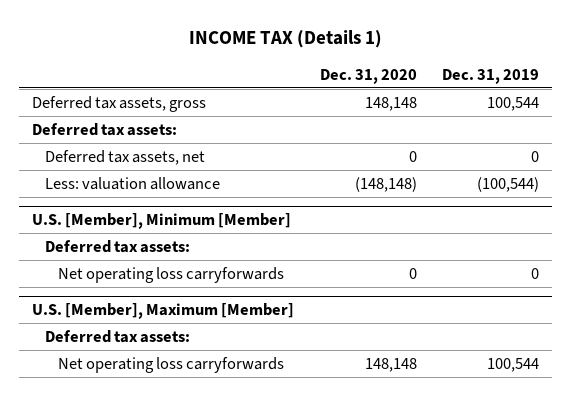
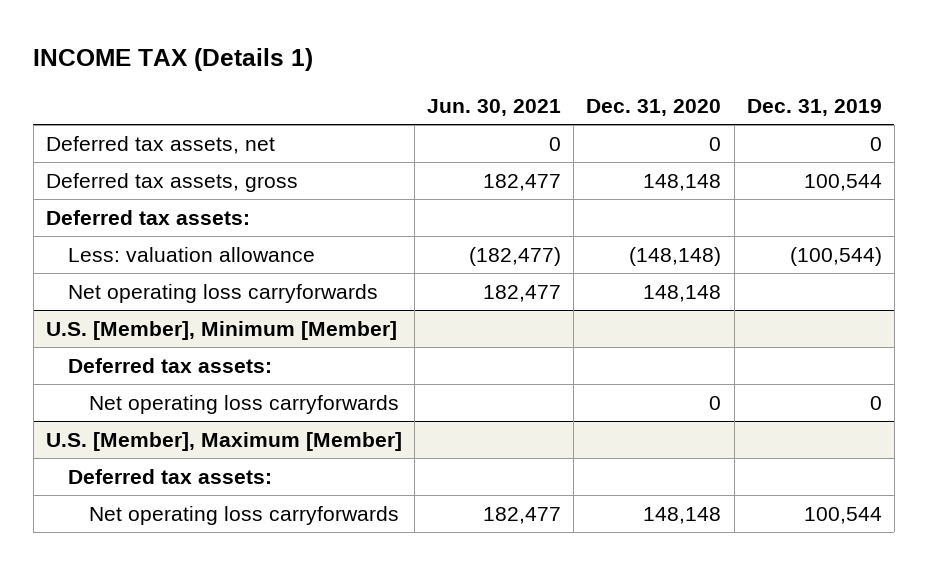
none -> [427,98,562,116] Jun. 30, 2021
[45,149,206,165] Deferred tax assets, net -> [45,135,275,154] Deferred tax assets, net
none -> [67,283,378,303] Net operating loss carryforwards

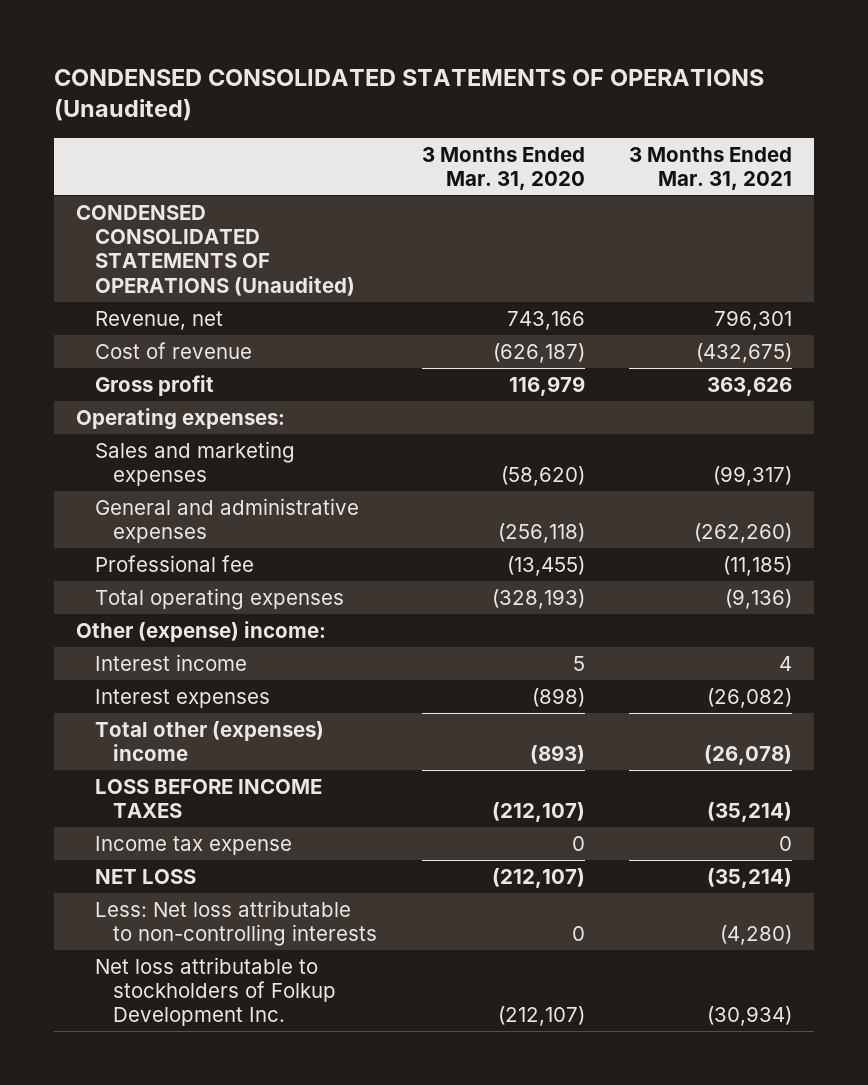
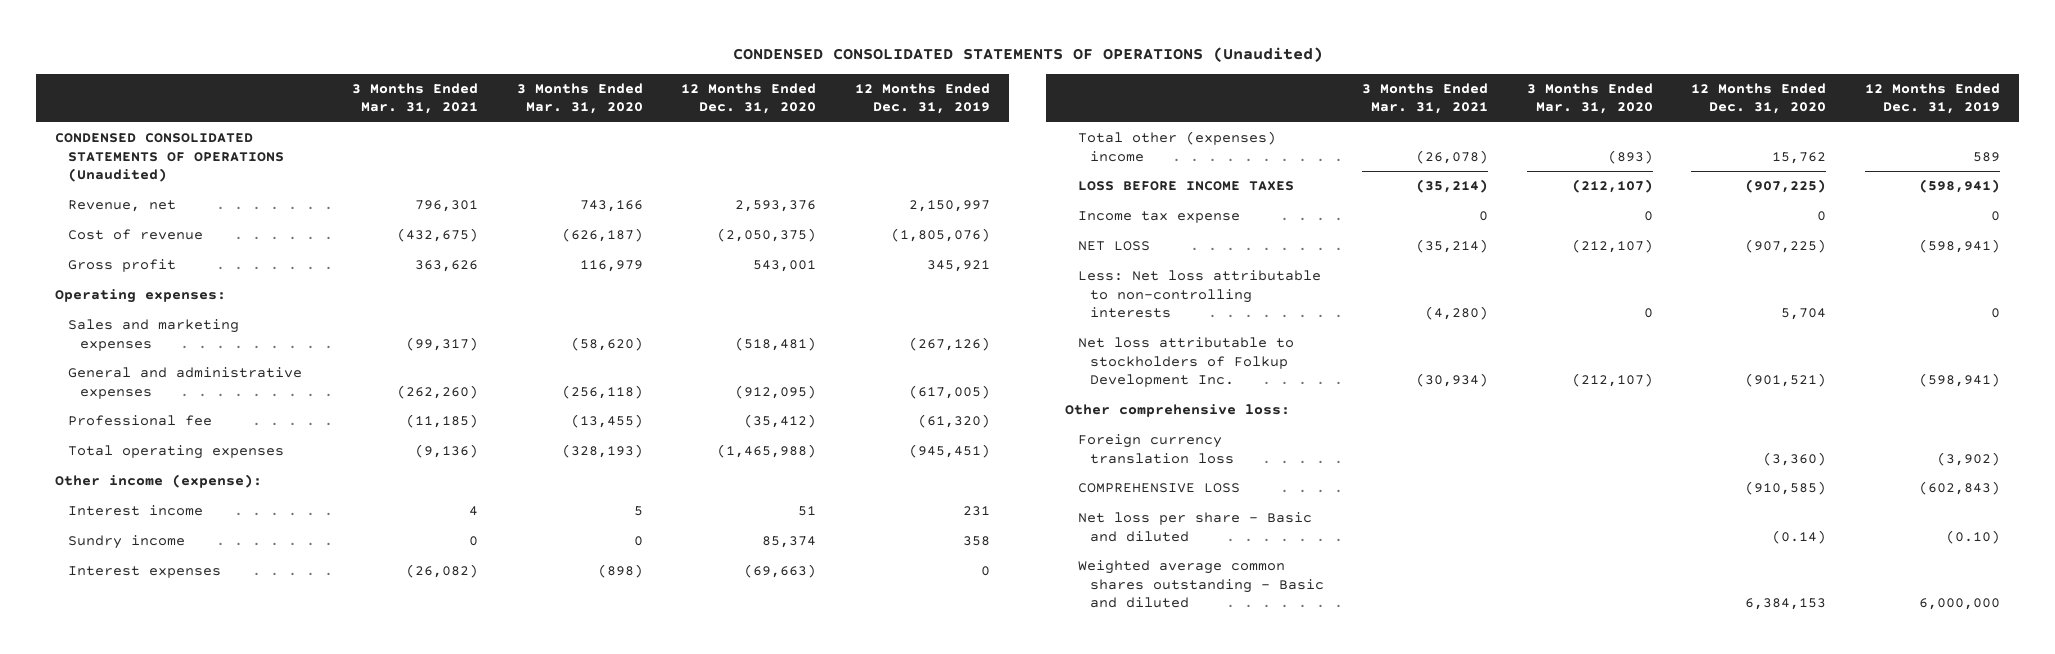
none -> [681,82,817,115] 12 Months Ended Dec. 31, 2020
none -> [854,82,990,115] 12 Months Ended Dec. 31, 2019
[76,620,327,642] Other (expense) income: -> [55,474,263,489] Other income (expense):
none -> [67,535,185,550] Sundry income
none -> [1065,404,1291,418] Other comprehensive loss:
none -> [1077,434,1234,464] Foreign currency translation loss
none -> [1077,483,1240,494] COMPREHENSIVE LOSS
none -> [1077,512,1312,542] Net loss per share - Basic and diluted
none -> [1077,560,1324,609] Weighted average common shares outstanding - Basic and diluted

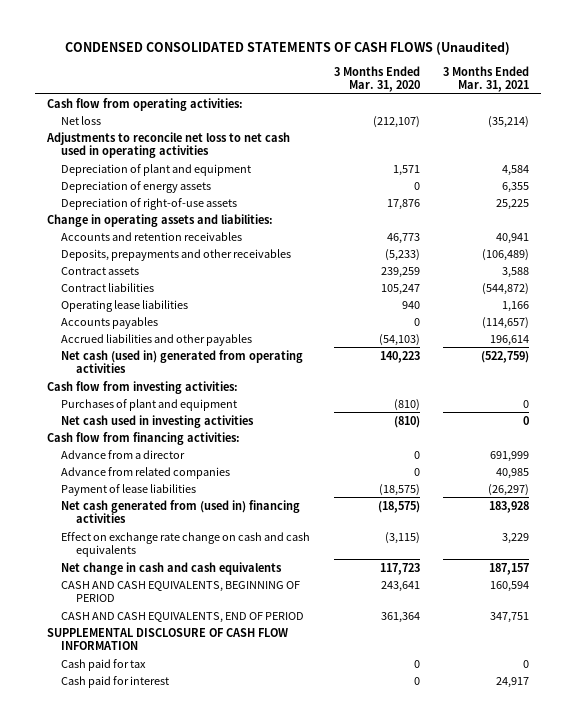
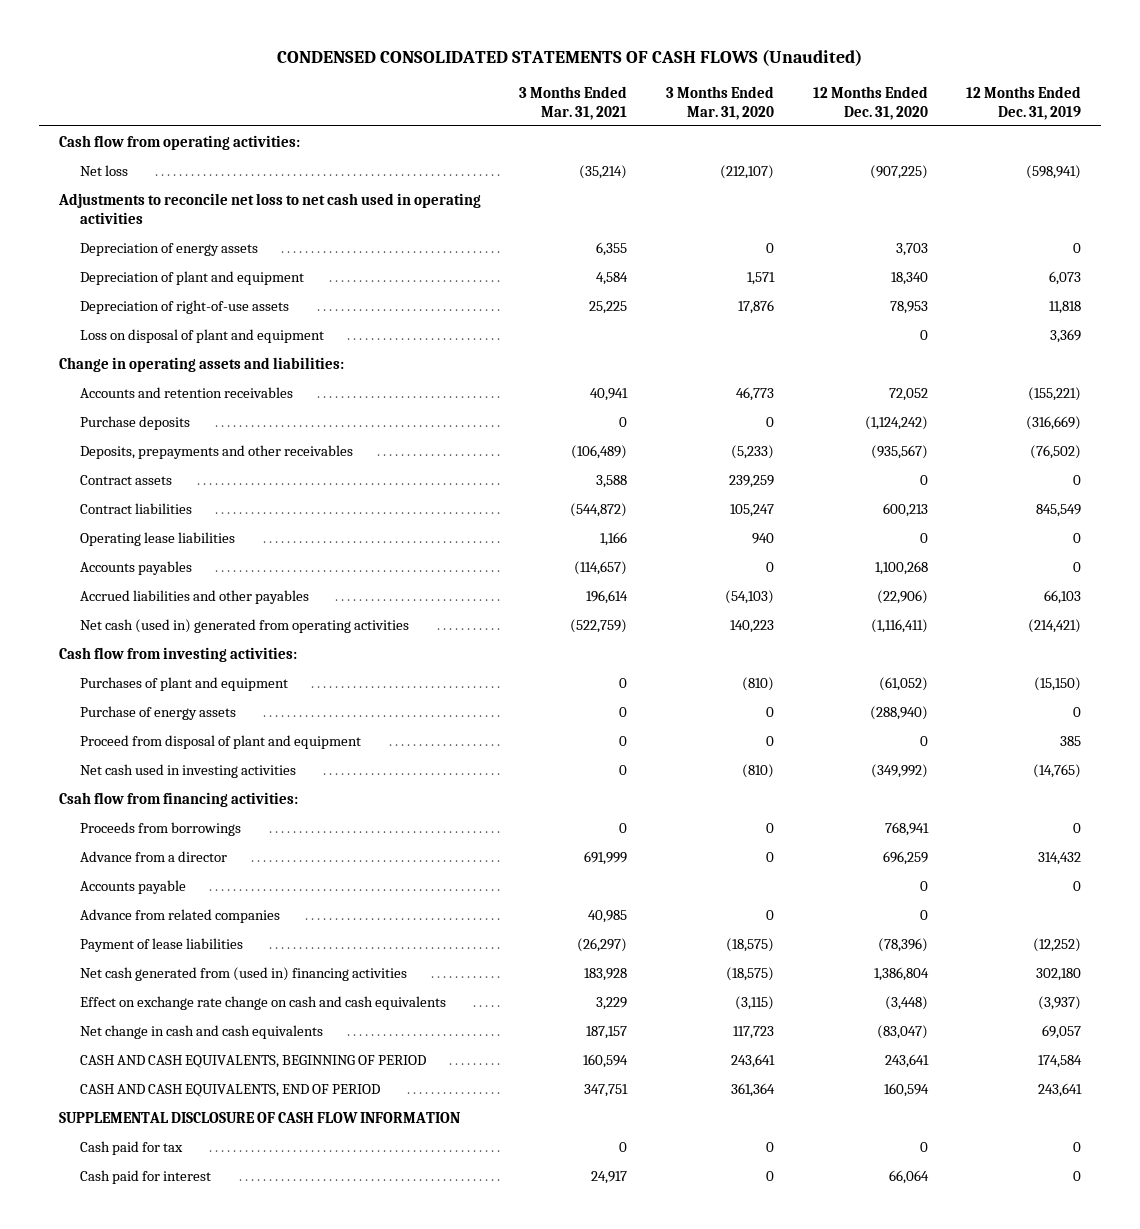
none -> [812,85,928,120] 12 Months Ended Dec. 31, 2020
none -> [966,85,1082,120] 12 Months Ended Dec. 31, 2019
[61,163,252,176] Depreciation of plant and equipment -> [80,270,305,285] Depreciation of plant and equipment
none -> [80,328,325,343] Loss on disposal of plant and equipment
none -> [80,415,191,430] Purchase deposits
none -> [80,705,237,720] Purchase of energy assets
none -> [80,734,362,749] Proceed from disposal of plant and equipment
[46,431,240,445] Cash flow from financing activities: -> [58,791,298,807] Csah flow from financing activities:
none -> [80,821,242,836] Proceeds from borrowings
none -> [80,879,187,894] Accounts payable

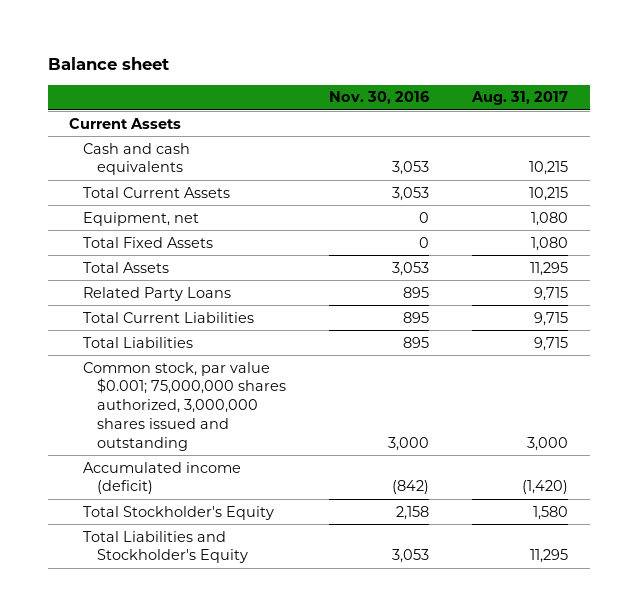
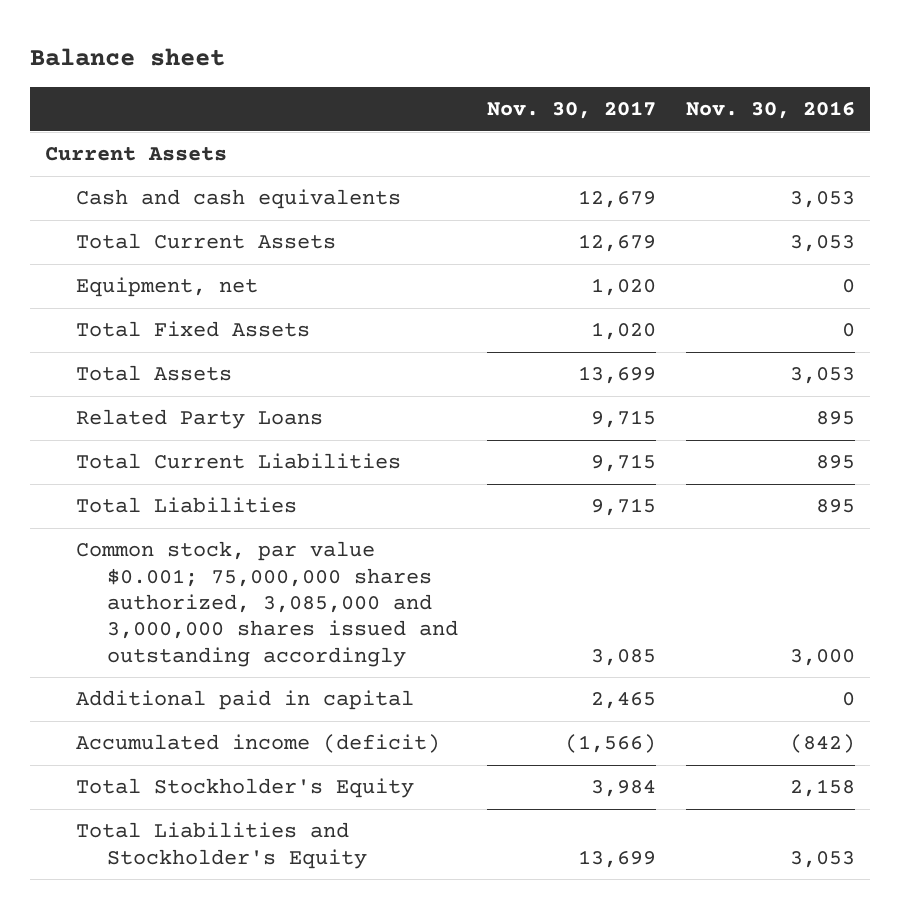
[471,91,569,106] Aug. 31, 2017 -> none
none -> [487,101,657,120] Nov. 30, 2017
[83,361,287,451] Common stock, par value $0.001; 75,000,000 shares authorized, 3,000,000 shares issued and outstanding -> [75,541,458,667] Common stock, par value $0.001; 75,000,000 shares authorized, 3,085,000 and 3,000,000 shares issued and outstanding accordingly
none -> [75,690,414,711] Additional paid in capital

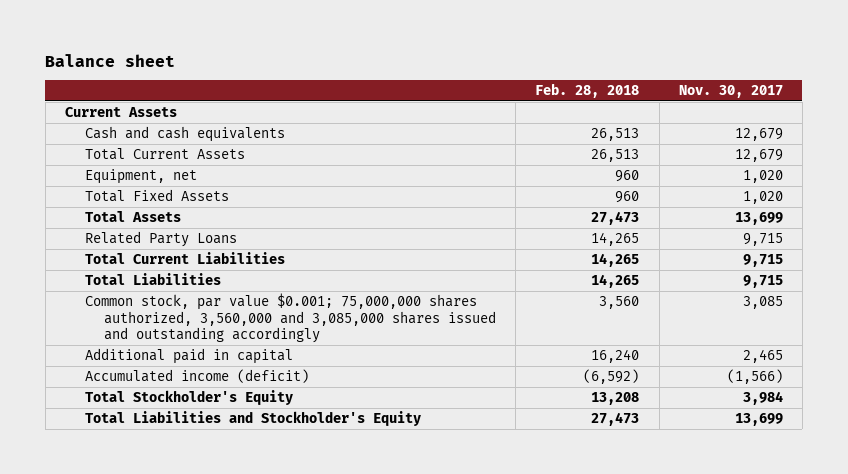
[685,101,855,120] Nov. 30, 2016 -> none
none -> [535,83,640,99] Feb. 28, 2018
[75,541,458,667] Common stock, par value $0.001; 75,000,000 shares authorized, 3,085,000 and 3,000,000 shares issued and outstanding accordingly -> [84,293,497,344] Common stock, par value $0.001; 75,000,000 shares authorized, 3,560,000 and 3,085,000 shares issued and outstanding accordingly

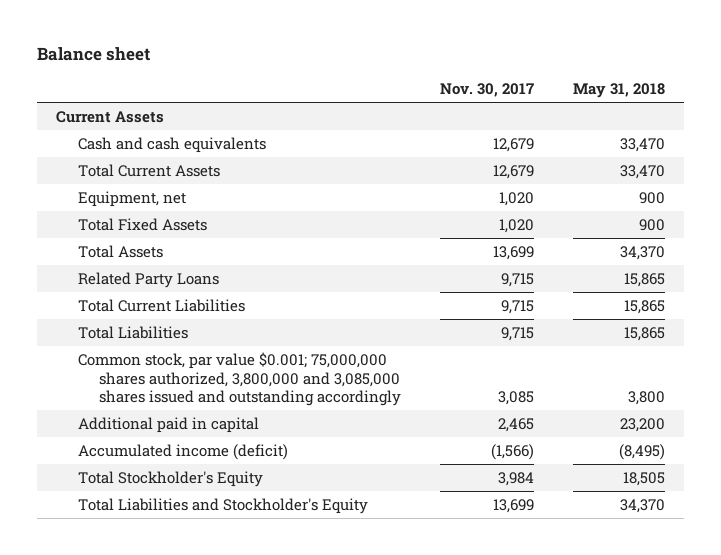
[535,83,640,99] Feb. 28, 2018 -> none
none -> [573,82,666,98] May 31, 2018
[84,293,497,344] Common stock, par value $0.001; 75,000,000 shares authorized, 3,560,000 and 3,085,000 shares issued and outstanding accordingly -> [77,352,402,407] Common stock, par value $0.001; 75,000,000 shares authorized, 3,800,000 and 3,085,000 shares issued and outstanding accordingly

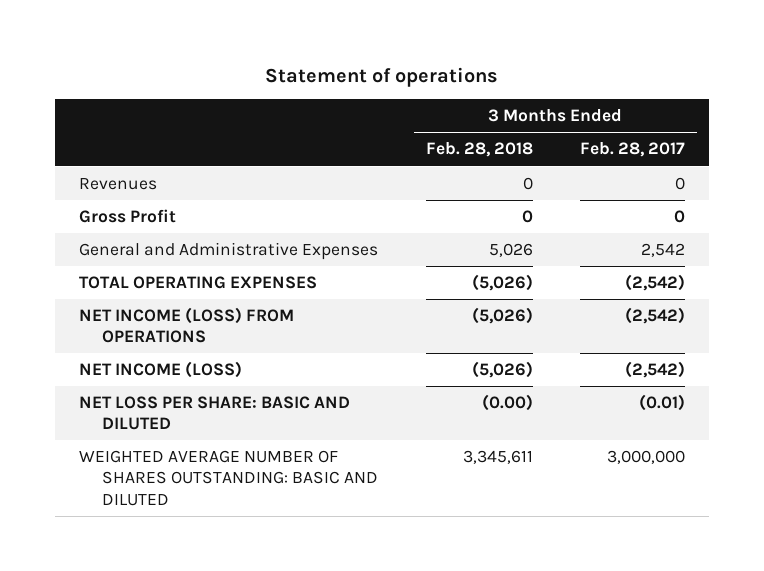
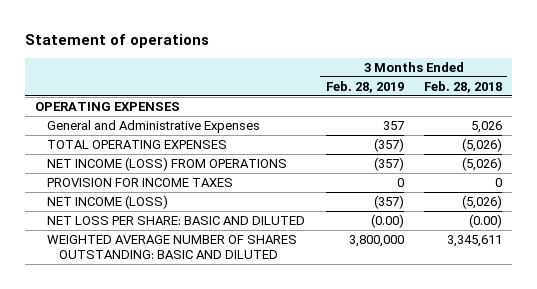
[580,142,686,158] Feb. 28, 2017 -> none
none -> [325,81,404,94] Feb. 28, 2019
[78,178,157,191] Revenues -> none
[78,209,176,224] Gross Profit -> none
none -> [35,102,181,112] OPERATING EXPENSES
none -> [47,178,234,188] PROVISION FOR INCOME TAXES

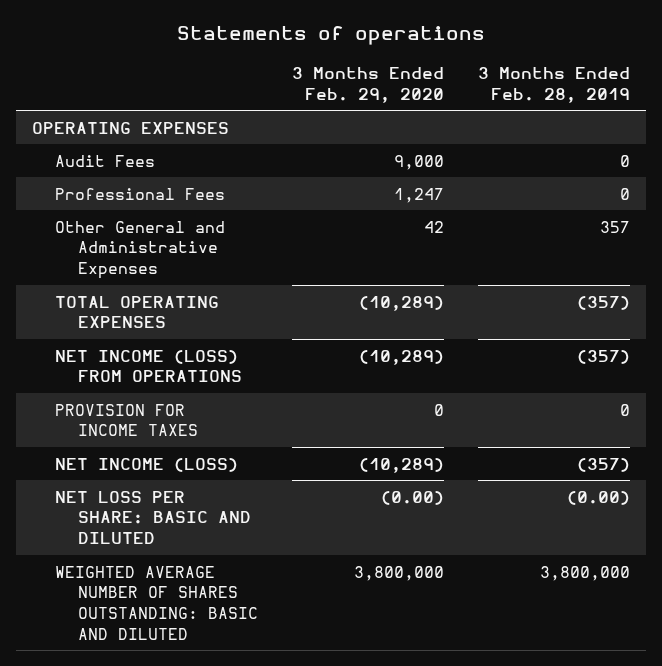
[24,34,209,49] Statement of operations -> [176,26,485,46] Statements of operations
[424,81,503,94] Feb. 28, 2018 -> none
none -> [292,67,445,103] 3 Months Ended Feb. 29, 2020
none -> [55,154,156,167] Audit Fees
none -> [55,187,226,200] Professional Fees
[47,120,261,134] General and Administrative Expenses -> [55,220,226,280] Other General and Administrative Expenses

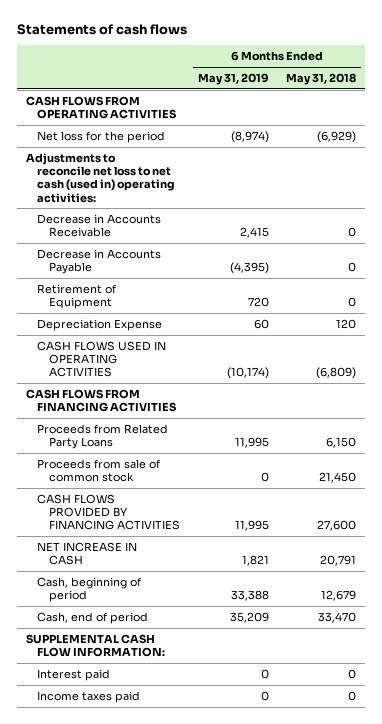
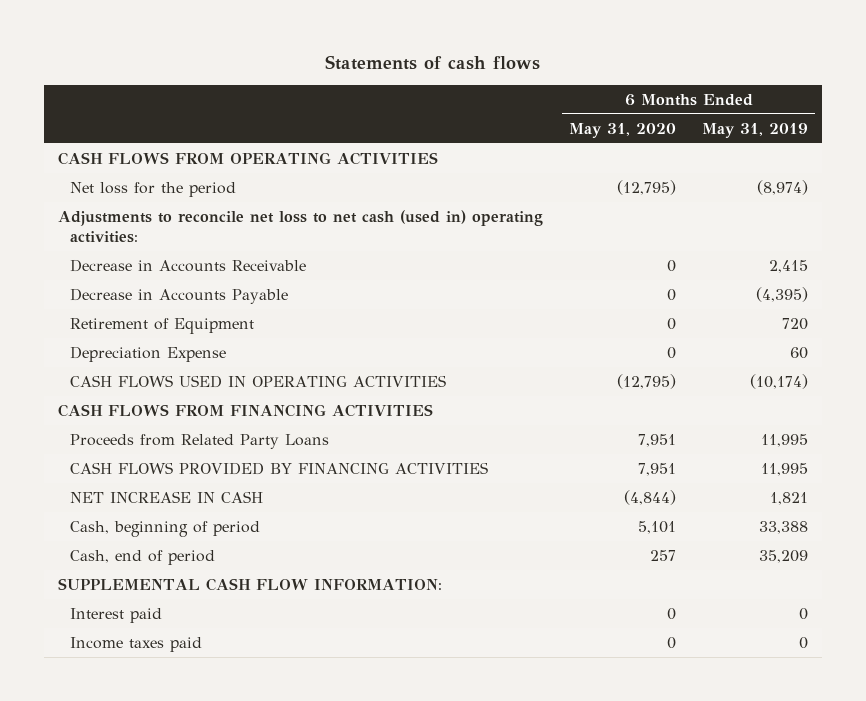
[286,72,357,85] May 31, 2018 -> none
none -> [568,122,676,138] May 31, 2020
[37,458,162,483] Proceeds from sale of common stock -> none

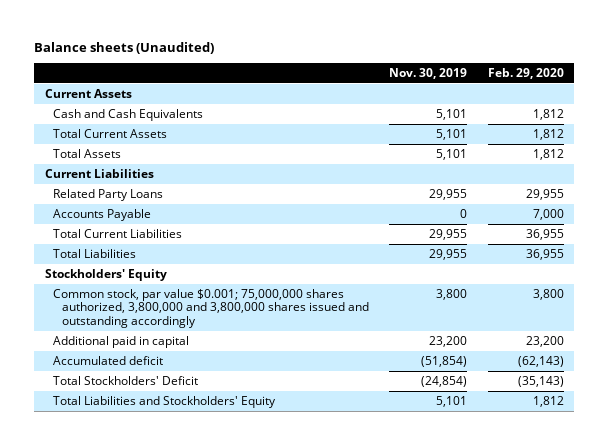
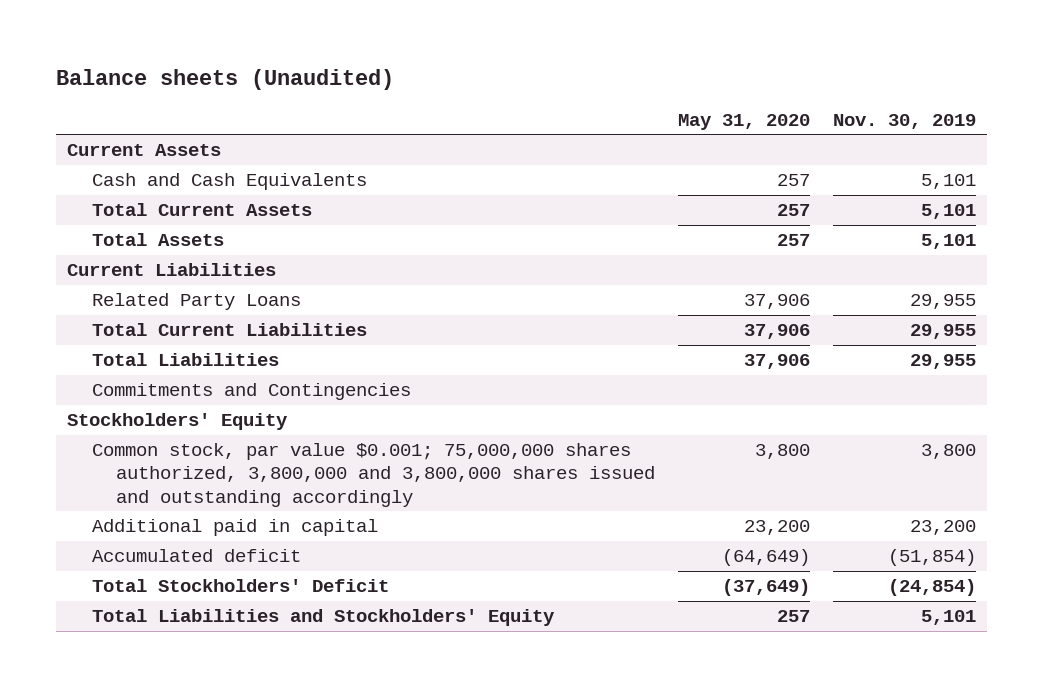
[487,68,564,80] Feb. 29, 2020 -> none
none -> [677,113,810,130] May 31, 2020
[53,208,152,221] Accounts Payable -> none
none -> [91,383,411,401] Commitments and Contingencies

